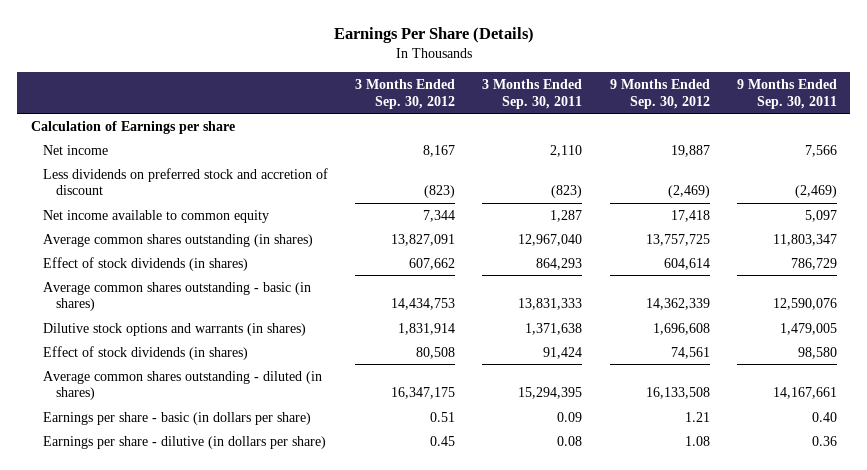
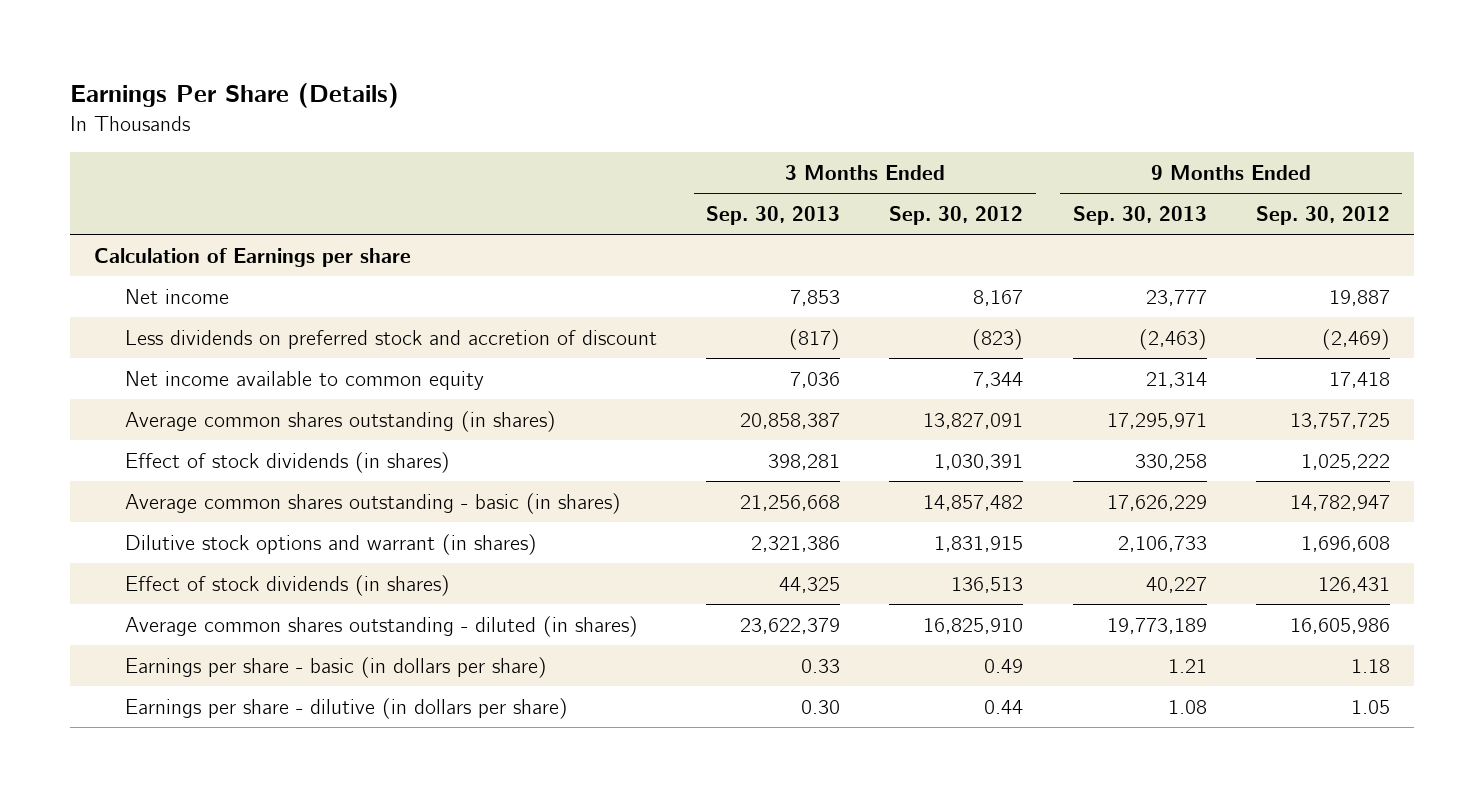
[482,79,583,109] 3 Months Ended Sep. 30, 2011 -> none
[736,79,837,109] 9 Months Ended Sep. 30, 2011 -> none
none -> [706,206,841,226] Sep. 30, 2013
none -> [1072,206,1207,226] Sep. 30, 2013
[409,257,456,270] 607,662 -> [934,453,1024,470] 1,030,391
[663,257,710,270] 604,614 -> [1300,453,1390,470] 1,025,222
[391,298,456,311] 14,434,753 -> [923,494,1024,511] 14,857,482
[645,298,710,311] 14,362,339 -> [1289,494,1390,511] 14,782,947
[43,322,307,336] Dilutive stock options and warrants (in shares) -> [124,533,537,555] Dilutive stock options and warrant (in shares)
[398,322,456,335] 1,831,914 -> [934,535,1024,552] 1,831,915
[416,346,456,359] 80,508 -> [951,576,1024,593] 136,513
[670,346,710,359] 74,561 -> [1317,576,1390,593] 126,431
[391,387,456,400] 16,347,175 -> [923,617,1024,634] 16,825,910
[645,387,710,400] 16,133,508 -> [1289,617,1390,634] 16,605,986
[430,411,456,422] 0.51 -> [984,658,1024,673] 0.49
[684,411,710,422] 1.21 -> [1350,658,1390,673] 1.18
[430,435,456,446] 0.45 -> [984,699,1024,714] 0.44
[684,435,710,446] 1.08 -> [1350,699,1390,714] 1.05

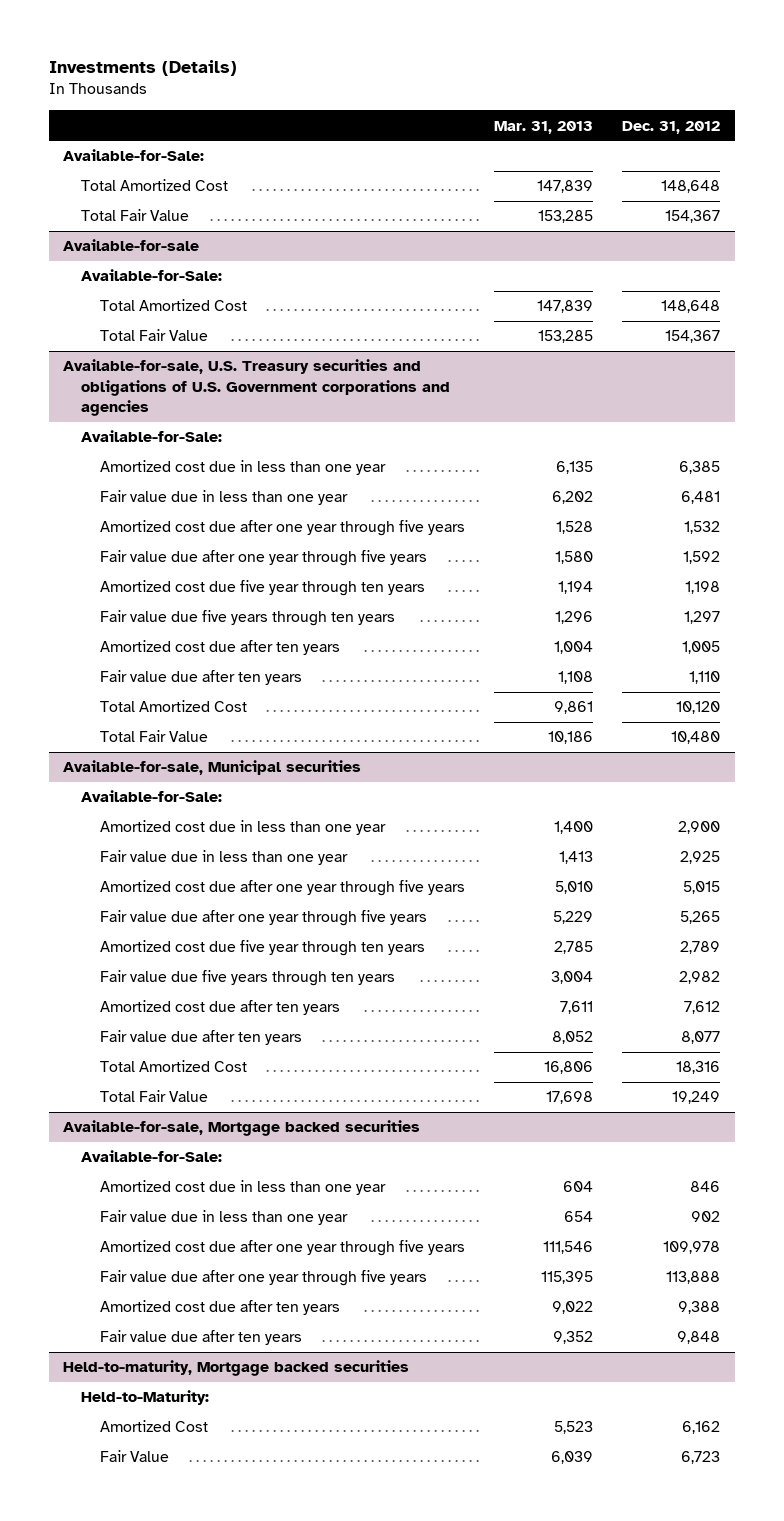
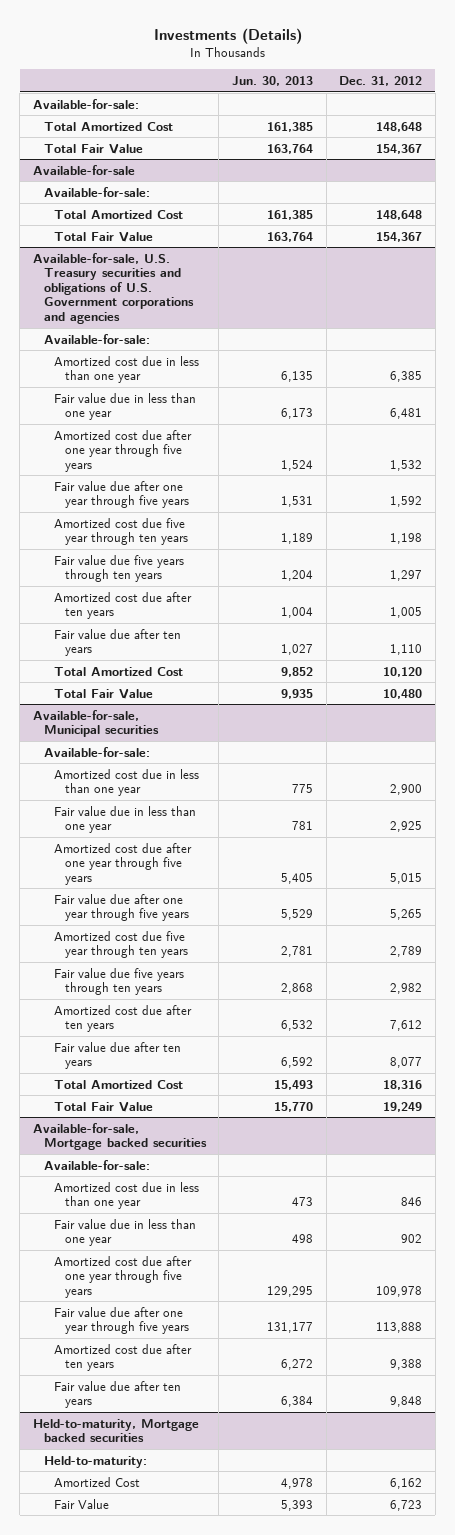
[493,120,593,134] Mar. 31, 2013 -> none
none -> [231,75,313,86] Jun. 30, 2013
[63,149,205,162] Available-for-Sale: -> [33,98,140,109] Available-for-sale:
[81,269,223,282] Available-for-Sale: -> [43,186,150,197] Available-for-sale:
[81,430,223,443] Available-for-Sale: -> [43,333,150,344] Available-for-sale:
[81,790,223,803] Available-for-Sale: -> [43,746,150,757] Available-for-sale:
[81,1150,223,1163] Available-for-Sale: -> [43,1159,150,1170] Available-for-sale:
[81,1390,210,1406] Held-to-Maturity: -> [43,1455,147,1468] Held-to-maturity:

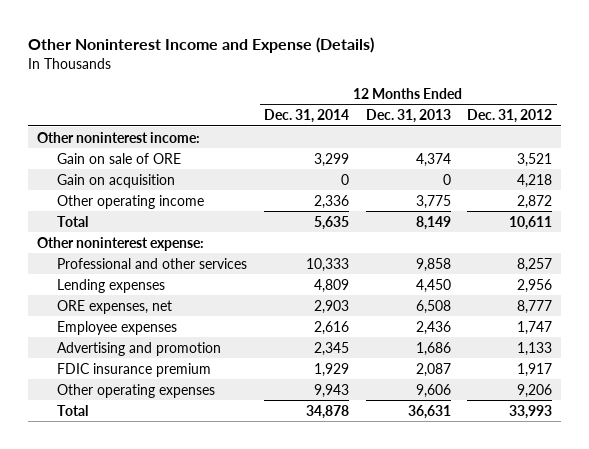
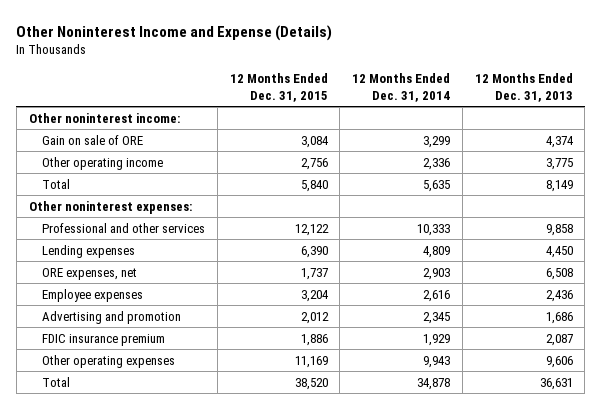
[467,109,553,124] Dec. 31, 2012 -> none
none -> [229,73,328,102] 12 Months Ended Dec. 31, 2015
[57,173,176,188] Gain on acquisition -> none
[36,236,204,251] Other noninterest expense: -> [28,200,192,214] Other noninterest expenses:

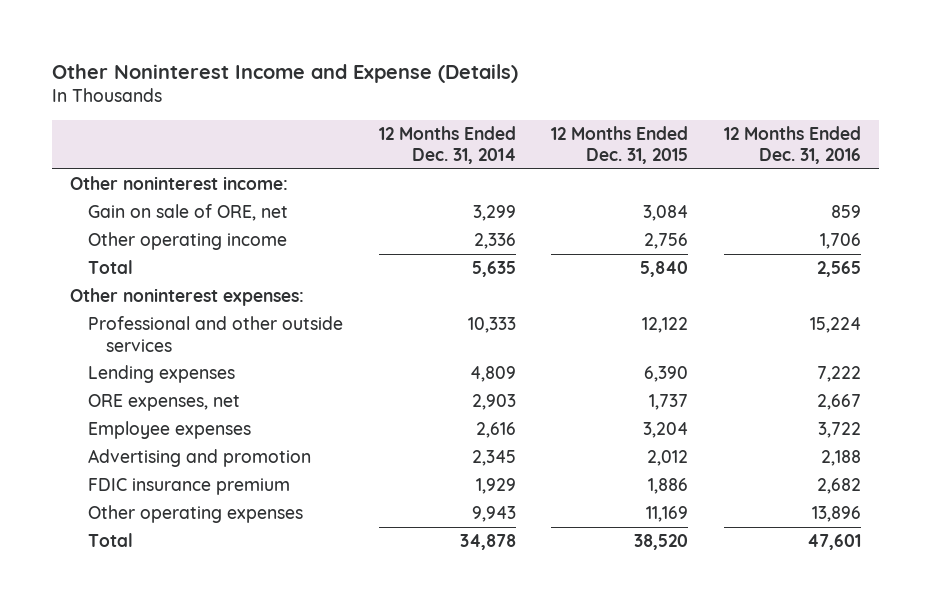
[474,73,573,102] 12 Months Ended Dec. 31, 2013 -> none
none -> [724,125,862,165] 12 Months Ended Dec. 31, 2016
[41,134,143,145] Gain on sale of ORE -> [87,203,288,221] Gain on sale of ORE, net
[41,222,205,233] Professional and other services -> [87,315,343,352] Professional and other outside services

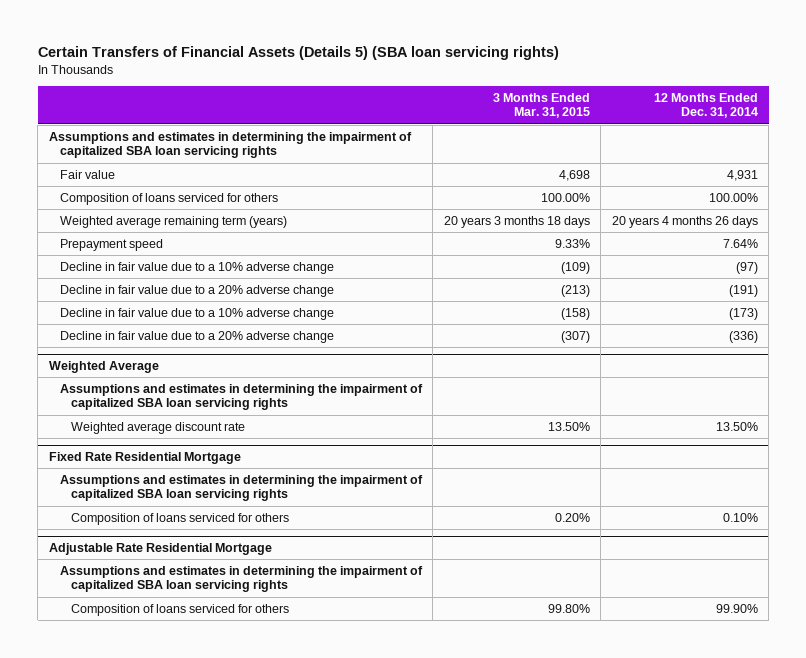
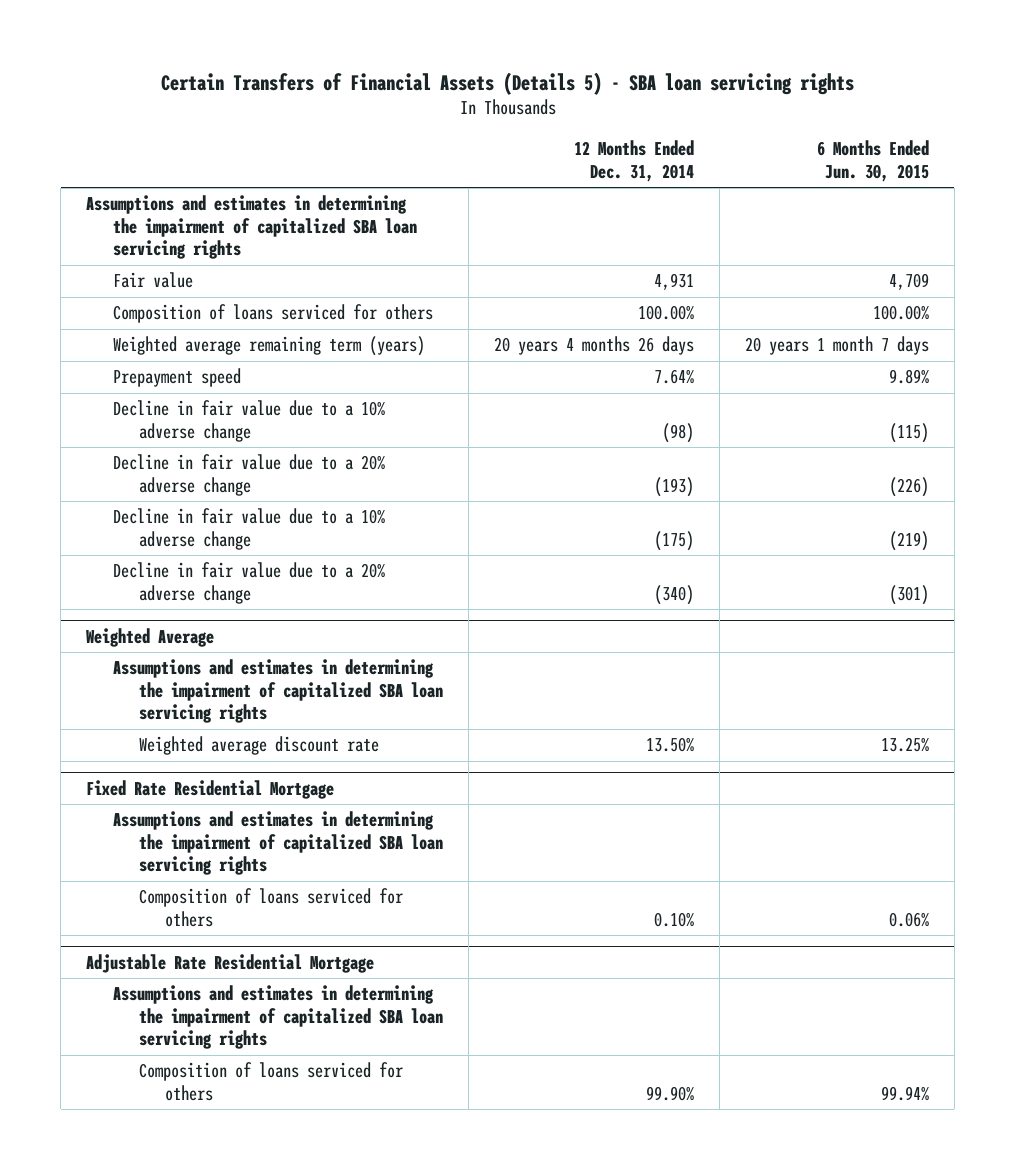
[37,45,559,60] Certain Transfers of Financial Assets (Details 5) (SBA loan servicing rights) -> [160,71,854,95] Certain Transfers of Financial Assets (Details 5) - SBA loan servicing rights
[492,92,590,119] 3 Months Ended Mar. 31, 2015 -> none
none -> [816,140,929,182] 6 Months Ended Jun. 30, 2015
[735,261,758,274] (97) -> [661,422,694,443] (98)
[728,284,758,297] (191) -> [653,476,694,497] (193)
[728,307,758,320] (173) -> [653,530,694,551] (175)
[728,330,758,343] (336) -> [653,584,694,605] (340)

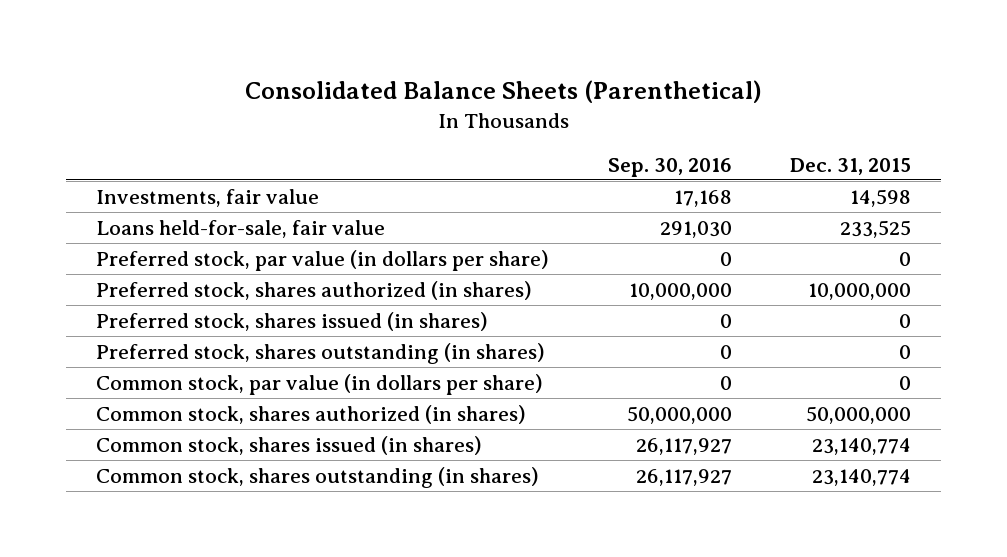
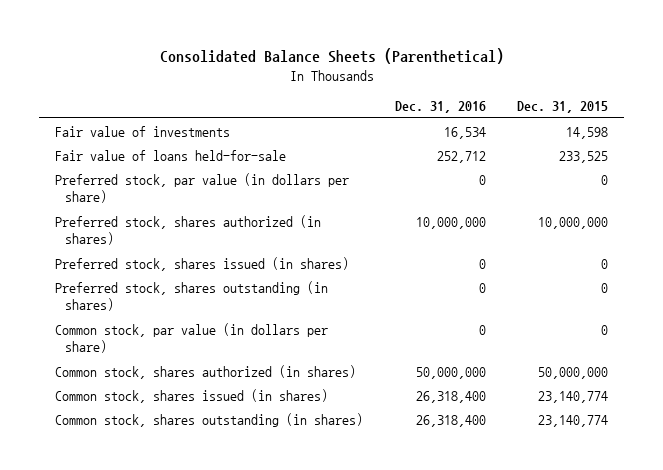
[607,157,732,177] Sep. 30, 2016 -> none
none -> [394,101,486,114] Dec. 31, 2016
[95,188,319,207] Investments, fair value -> [55,125,231,137] Fair value of investments
[95,219,385,238] Loans held-for-sale, fair value -> [55,149,287,161] Fair value of loans held-for-sale

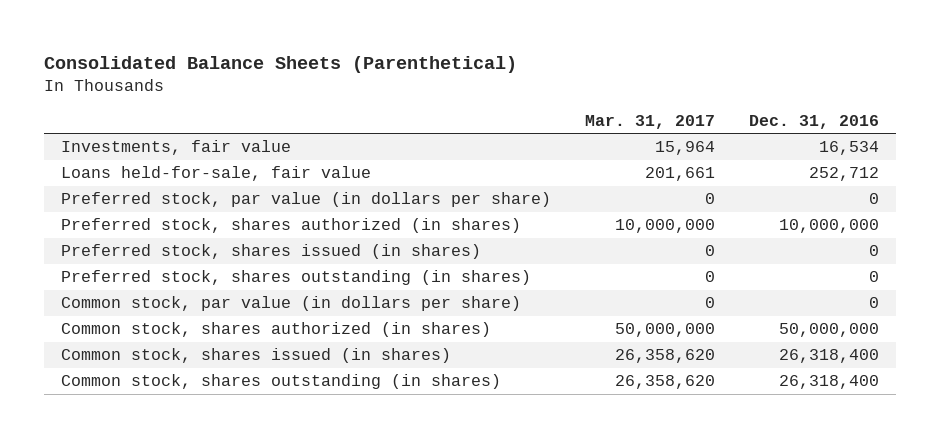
[517,101,609,114] Dec. 31, 2015 -> none
none -> [584,114,715,129] Mar. 31, 2017
[55,125,231,137] Fair value of investments -> [60,140,291,156] Investments, fair value
[55,149,287,161] Fair value of loans held-for-sale -> [60,166,371,182] Loans held-for-sale, fair value

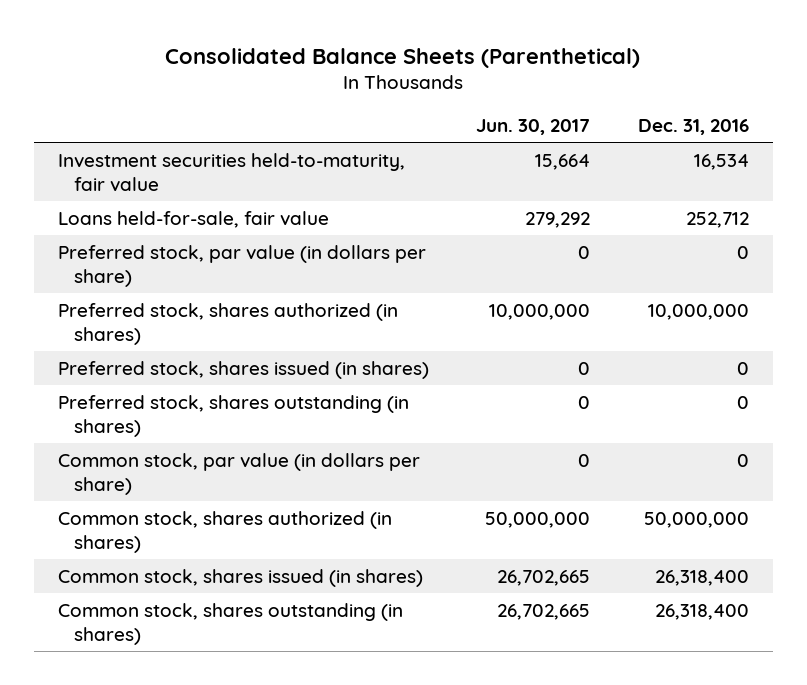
[584,114,715,129] Mar. 31, 2017 -> none
none -> [476,119,591,136] Jun. 30, 2017
[60,140,291,156] Investments, fair value -> [58,152,406,192] Investment securities held-to-maturity, fair value

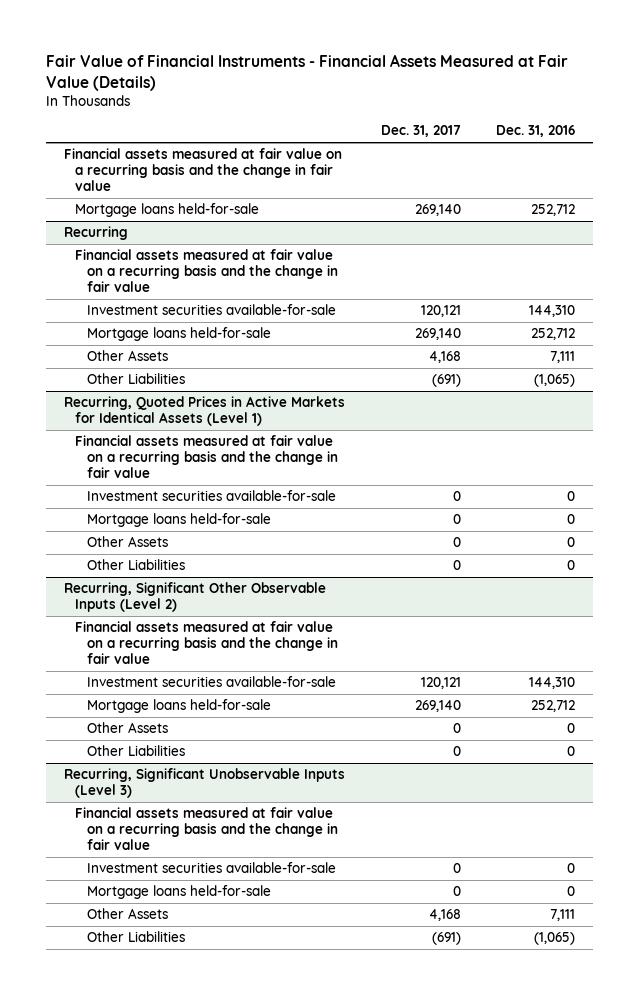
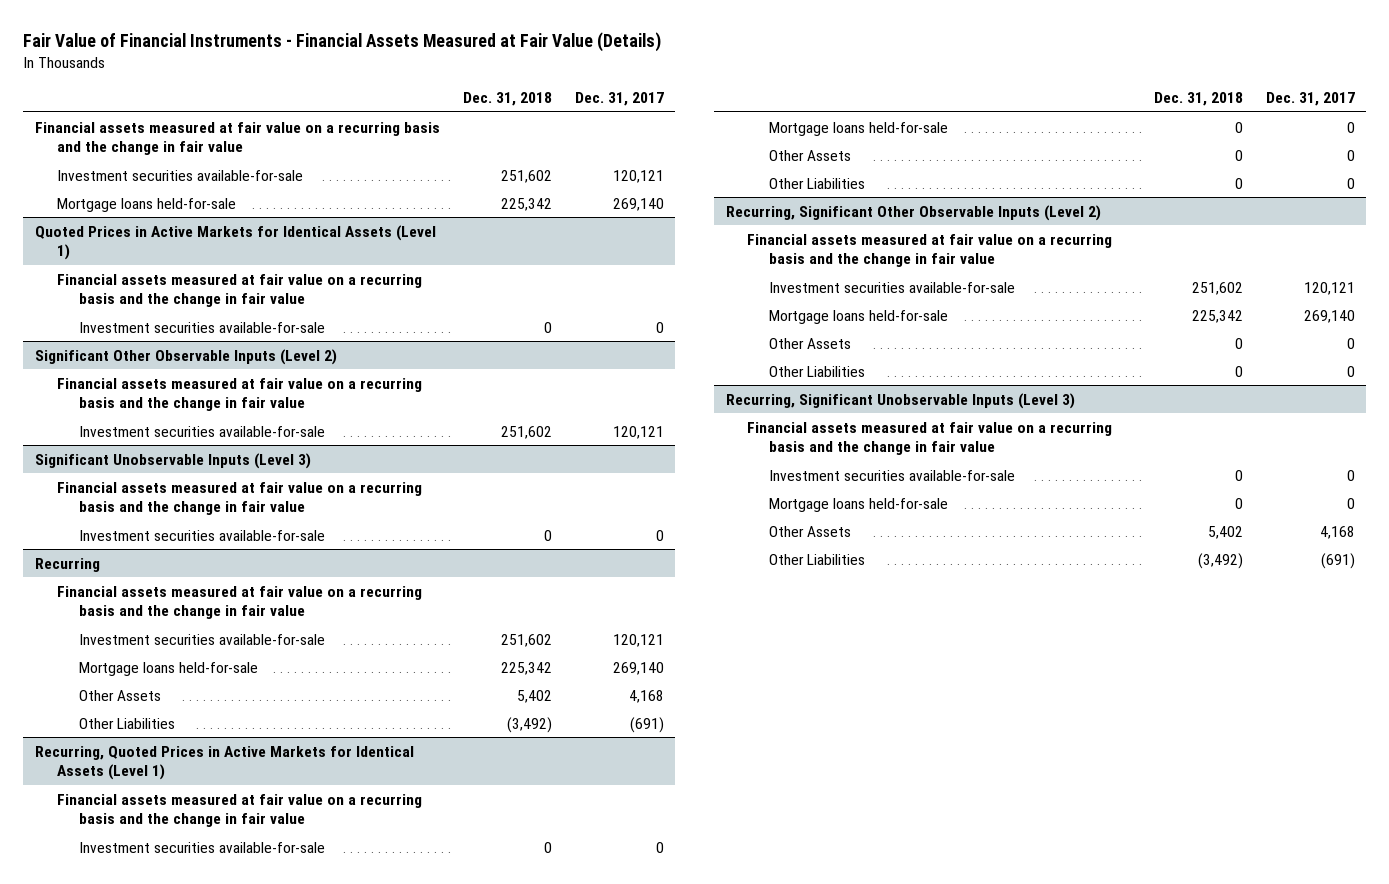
[496,125,576,138] Dec. 31, 2016 -> none
none -> [462,92,552,107] Dec. 31, 2018
none -> [56,169,303,181] Investment securities available-for-sale
none -> [34,224,436,261] Quoted Prices in Active Markets for Identical Assets (Level 1)
none -> [56,273,422,308] Financial assets measured at fair value on a recurring basis and the change in fair value
none -> [78,321,325,333] Investment securities available-for-sale
none -> [34,348,337,365] Significant Other Observable Inputs (Level 2)
none -> [56,377,422,412] Financial assets measured at fair value on a recurring basis and the change in fair value
none -> [78,425,325,437] Investment securities available-for-sale
none -> [34,452,311,469] Significant Unobservable Inputs (Level 3)
none -> [56,481,422,516] Financial assets measured at fair value on a recurring basis and the change in fair value
none -> [78,529,325,541] Investment securities available-for-sale

